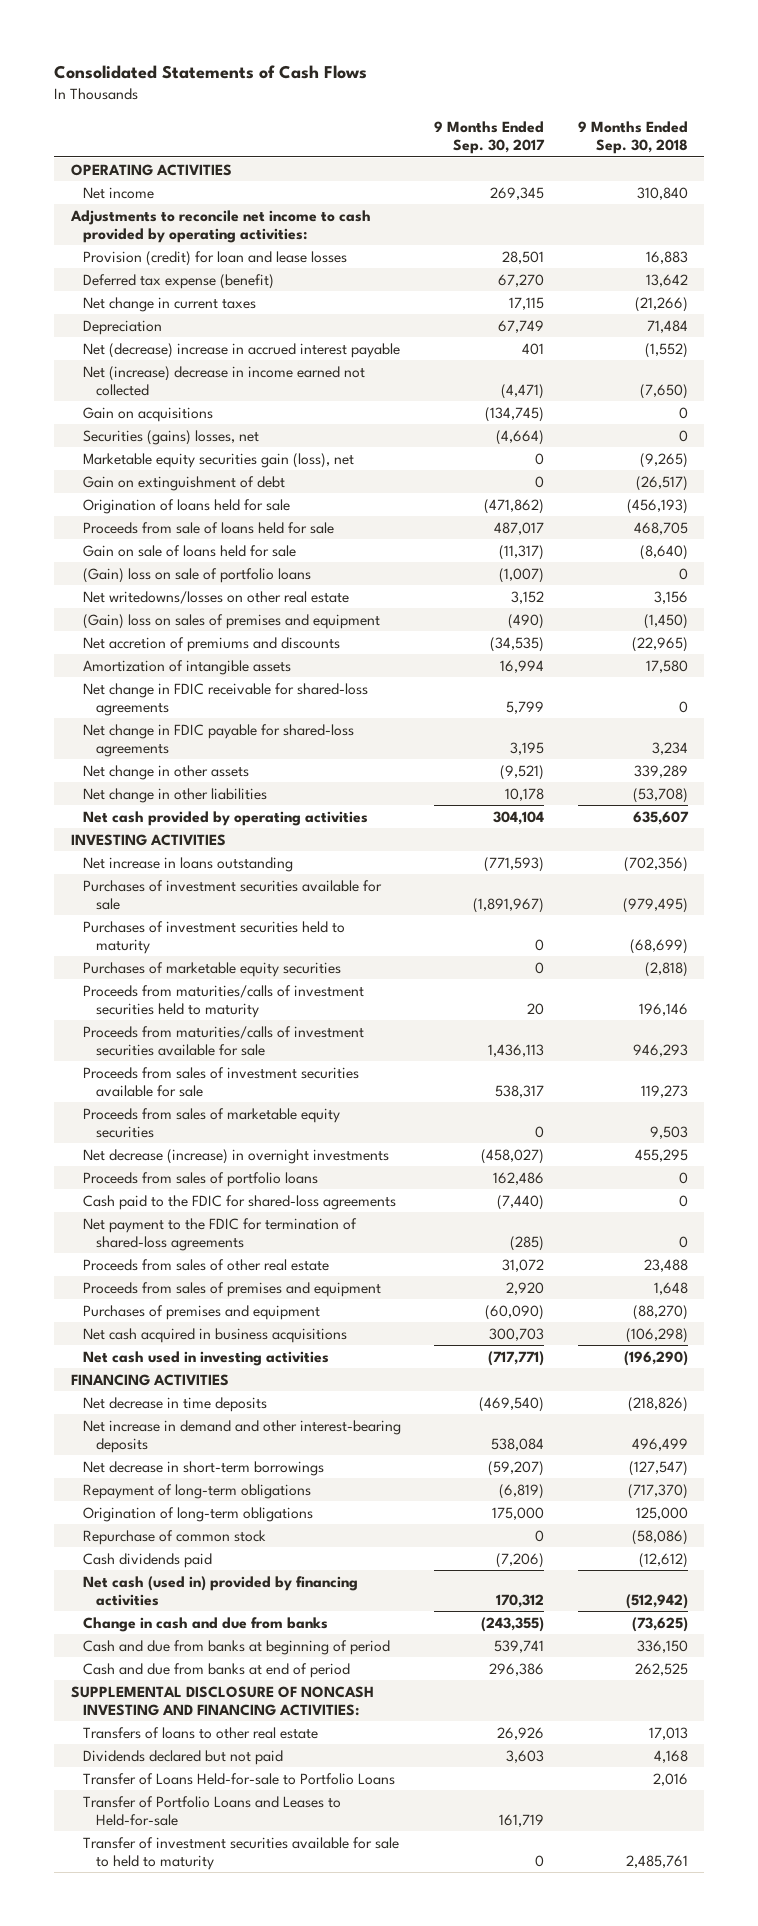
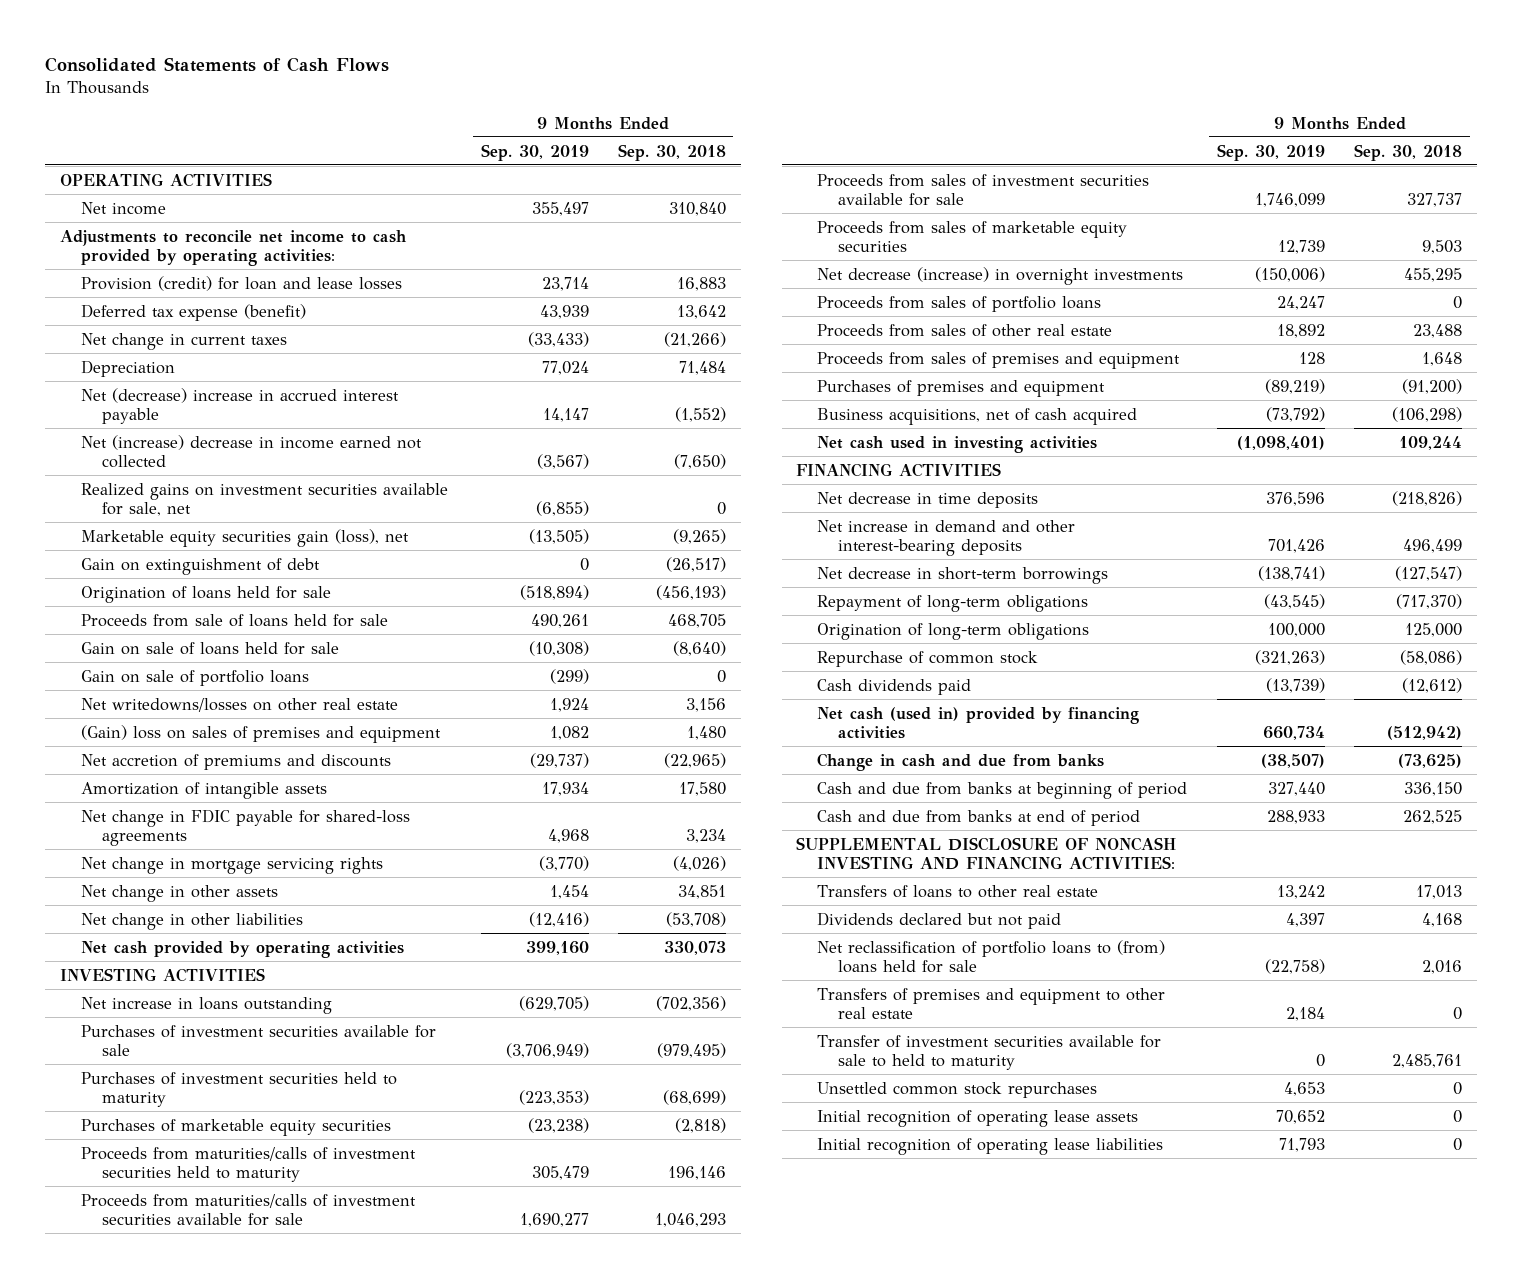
[434,120,546,155] 9 Months Ended Sep. 30, 2017 -> none
none -> [480,143,589,161] Sep. 30, 2019
[83,406,214,422] Gain on acquisitions -> none
[83,429,260,445] Securities (gains) losses, net -> none
none -> [80,482,448,516] Realized gains on investment securities available for sale, net
[83,567,312,583] (Gain) loss on sale of portfolio loans -> [80,669,309,686] Gain on sale of portfolio loans
[643,613,688,629] (1,450) -> [687,725,727,740] 1,480
[83,682,369,717] Net change in FDIC receivable for shared-loss agreements -> none
none -> [80,856,383,874] Net change in mortgage servicing rights
[633,764,688,778] 339,289 -> [678,884,727,899] 34,851
[632,810,689,825] 635,607 -> [664,940,727,955] 330,073
[632,1044,688,1058] 946,293 -> [655,1212,727,1227] 1,046,293
[640,1085,688,1099] 119,273 -> [1407,192,1463,207] 327,737
[83,1194,397,1210] Cash paid to the FDIC for shared-loss agreements -> none
[83,1217,358,1252] Net payment to the FDIC for termination of shared-loss agreements -> none
[632,1304,688,1320] (88,270) -> [1402,378,1463,394] (91,200)
[83,1327,348,1343] Net cash acquired in business acquisitions -> [817,407,1138,425] Business acquisitions, net of cash acquired
[623,1350,688,1366] (196,290) -> [1399,435,1463,450] 109,244
[83,1795,342,1827] Transfer of Portfolio Loans and Leases to Held-for-sale -> none
[83,1772,396,1785] Transfer of Loans Held-for-sale to Portfolio Loans -> [817,939,1166,973] Net reclassification of portfolio loans to (from) loans held for sale
none -> [817,987,1166,1019] Transfers of premises and equipment to other real estate
none -> [817,1081,1098,1098] Unsettled common stock repurchases
none -> [817,1109,1139,1127] Initial recognition of operating lease assets
none -> [817,1137,1164,1155] Initial recognition of operating lease liabilities

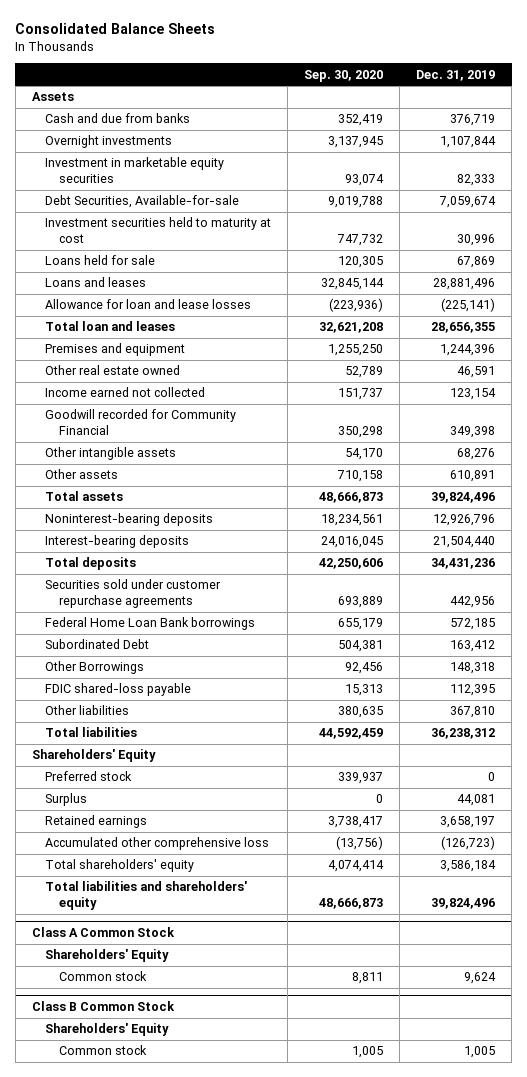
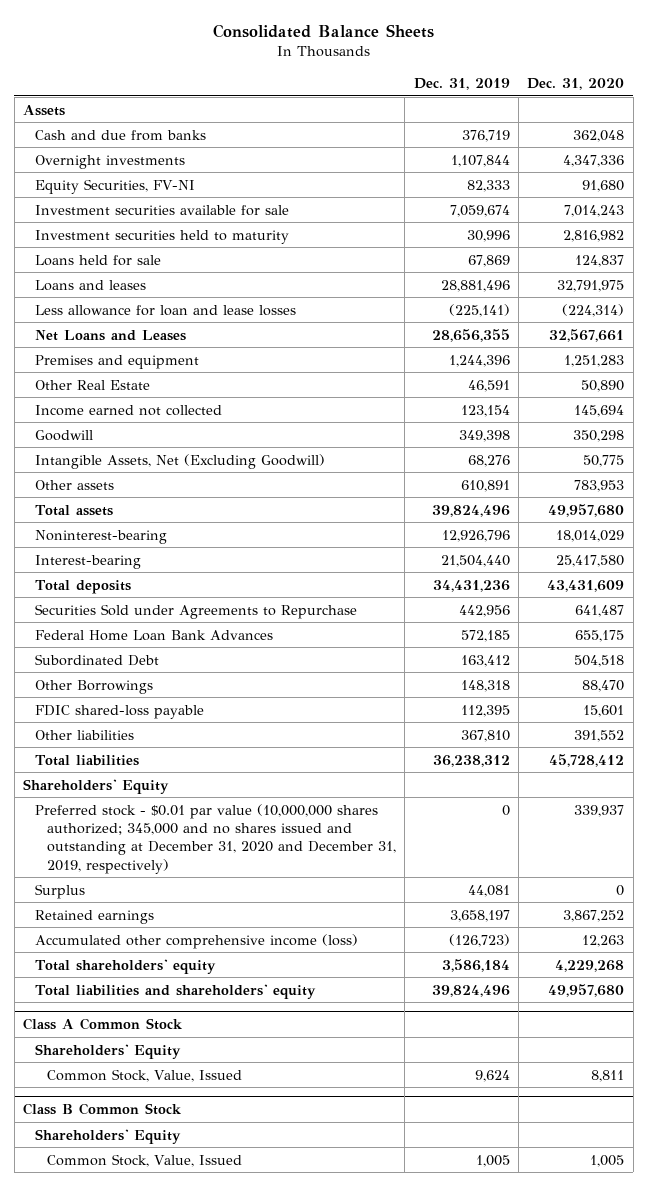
[304,69,384,82] Sep. 30, 2020 -> none
none -> [527,78,625,91] Dec. 31, 2020
[45,157,225,183] Investment in marketable equity securities -> [35,178,196,194] Equity Securities, FV-NI
[45,195,240,209] Debt Securities, Available-for-sale -> [35,204,290,216] Investment securities available for sale
[45,217,272,243] Investment securities held to maturity at cost -> [35,229,290,244] Investment securities held to maturity
[45,299,252,310] Allowance for loan and lease losses -> [35,304,297,316] Less allowance for loan and lease losses
[45,321,176,332] Total loan and leases -> [35,329,187,341] Net Loans and Leases
[45,365,181,376] Other real estate owned -> [35,379,151,390] Other Real Estate
[45,409,237,435] Goodwill recorded for Community Financial -> [35,429,94,441] Goodwill
[45,447,177,461] Other intangible assets -> [35,453,326,469] Intangible Assets, Net (Excluding Goodwill)
[45,513,214,527] Noninterest-bearing deposits -> [35,529,168,544] Noninterest-bearing
[45,535,190,549] Interest-bearing deposits -> [35,554,142,569] Interest-bearing
[45,579,222,608] Securities sold under customer repurchase agreements -> [35,603,358,619] Securities Sold under Agreements to Repurchase
[45,617,256,631] Federal Home Loan Bank borrowings -> [35,629,274,641] Federal Home Loan Bank Advances
[45,771,133,782] Preferred stock -> [35,803,396,874] Preferred stock - $0.01 par value (10,000,000 shares authorized; 345,000 and no shares issued and outstanding at December 31, 2020 and December 31, 2019, respectively)
[45,837,270,851] Accumulated other comprehensive loss -> [35,933,359,949] Accumulated other comprehensive income (loss)
[58,971,147,982] Common stock -> [46,1068,242,1082] Common Stock, Value, Issued
[58,1045,147,1056] Common stock -> [46,1153,242,1167] Common Stock, Value, Issued

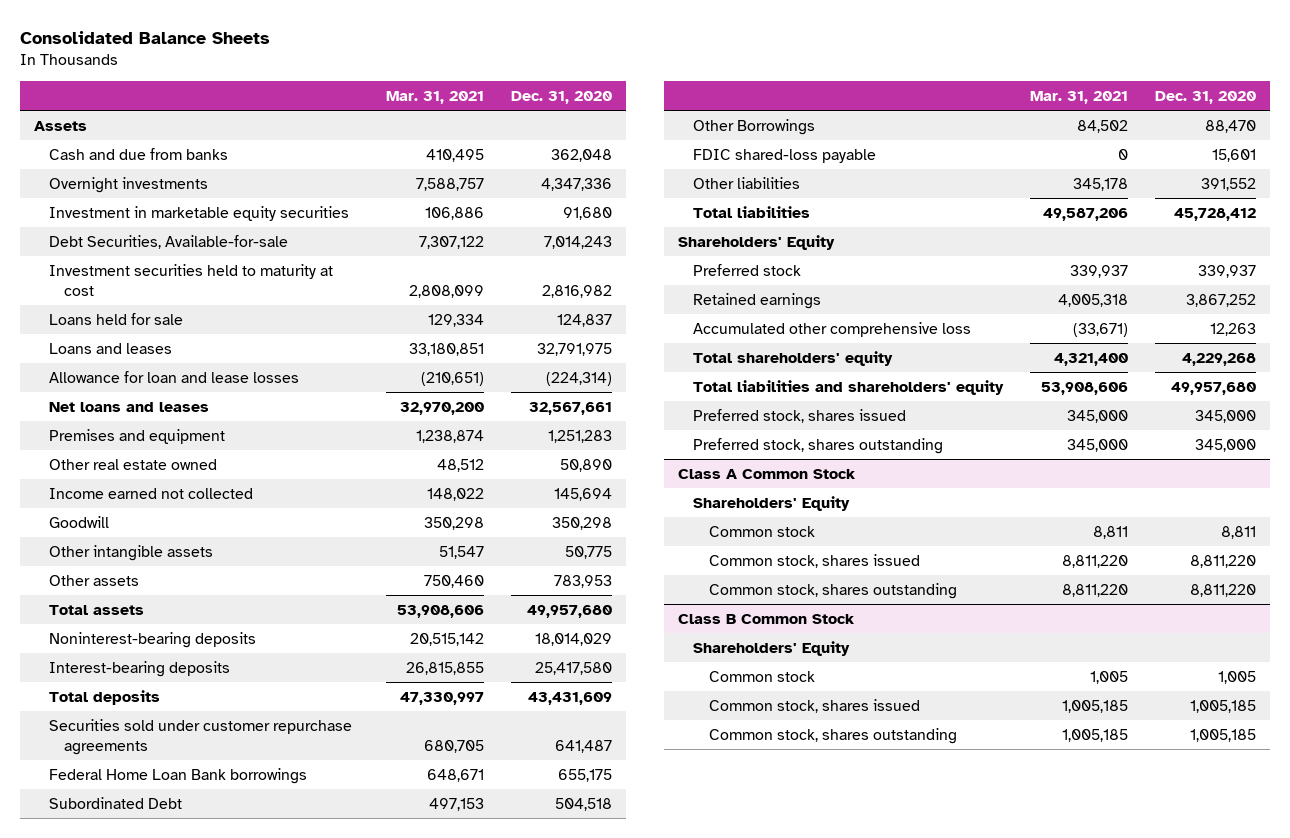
[413,78,510,91] Dec. 31, 2019 -> none
none -> [385,90,484,104] Mar. 31, 2021
[35,178,196,194] Equity Securities, FV-NI -> [48,205,349,221] Investment in marketable equity securities
[35,204,290,216] Investment securities available for sale -> [48,234,288,249] Debt Securities, Available-for-sale
[35,229,290,244] Investment securities held to maturity -> [48,263,333,297] Investment securities held to maturity at cost
[35,304,297,316] Less allowance for loan and lease losses -> [48,370,299,383] Allowance for loan and lease losses
[35,329,187,341] Net Loans and Leases -> [48,401,209,412] Net loans and leases
[35,379,151,390] Other Real Estate -> [48,458,217,470] Other real estate owned
[35,453,326,469] Intangible Assets, Net (Excluding Goodwill) -> [48,544,213,561] Other intangible assets
[35,529,168,544] Noninterest-bearing -> [48,631,256,648] Noninterest-bearing deposits
[35,554,142,569] Interest-bearing -> [48,660,230,677] Interest-bearing deposits
[35,603,358,619] Securities Sold under Agreements to Repurchase -> [48,718,352,756] Securities sold under customer repurchase agreements
[35,629,274,641] Federal Home Loan Bank Advances -> [48,767,307,784] Federal Home Loan Bank borrowings
[35,883,86,899] Surplus -> none
[35,803,396,874] Preferred stock - $0.01 par value (10,000,000 shares authorized; 345,000 and no shares issued and outstanding at December 31, 2020 and December 31, 2019, respectively) -> [693,263,802,276] Preferred stock
[35,933,359,949] Accumulated other comprehensive income (loss) -> [693,321,972,337] Accumulated other comprehensive loss
none -> [693,408,907,423] Preferred stock, shares issued
none -> [693,437,944,454] Preferred stock, shares outstanding
[46,1068,242,1082] Common Stock, Value, Issued -> [708,525,815,537] Common stock
none -> [708,553,920,568] Common stock, shares issued
none -> [708,582,957,599] Common stock, shares outstanding
[46,1153,242,1167] Common Stock, Value, Issued -> [708,670,815,682] Common stock
none -> [708,698,920,713] Common stock, shares issued
none -> [708,727,957,744] Common stock, shares outstanding

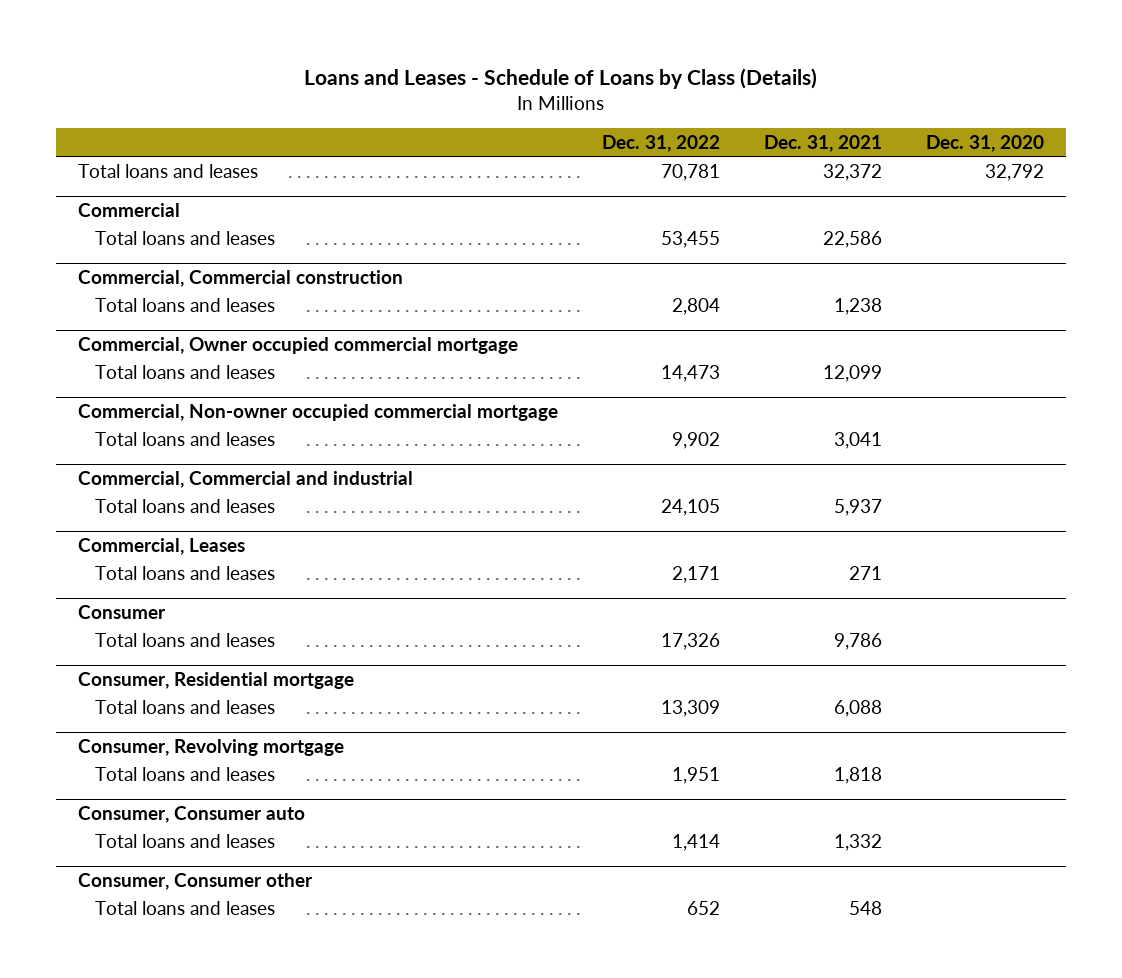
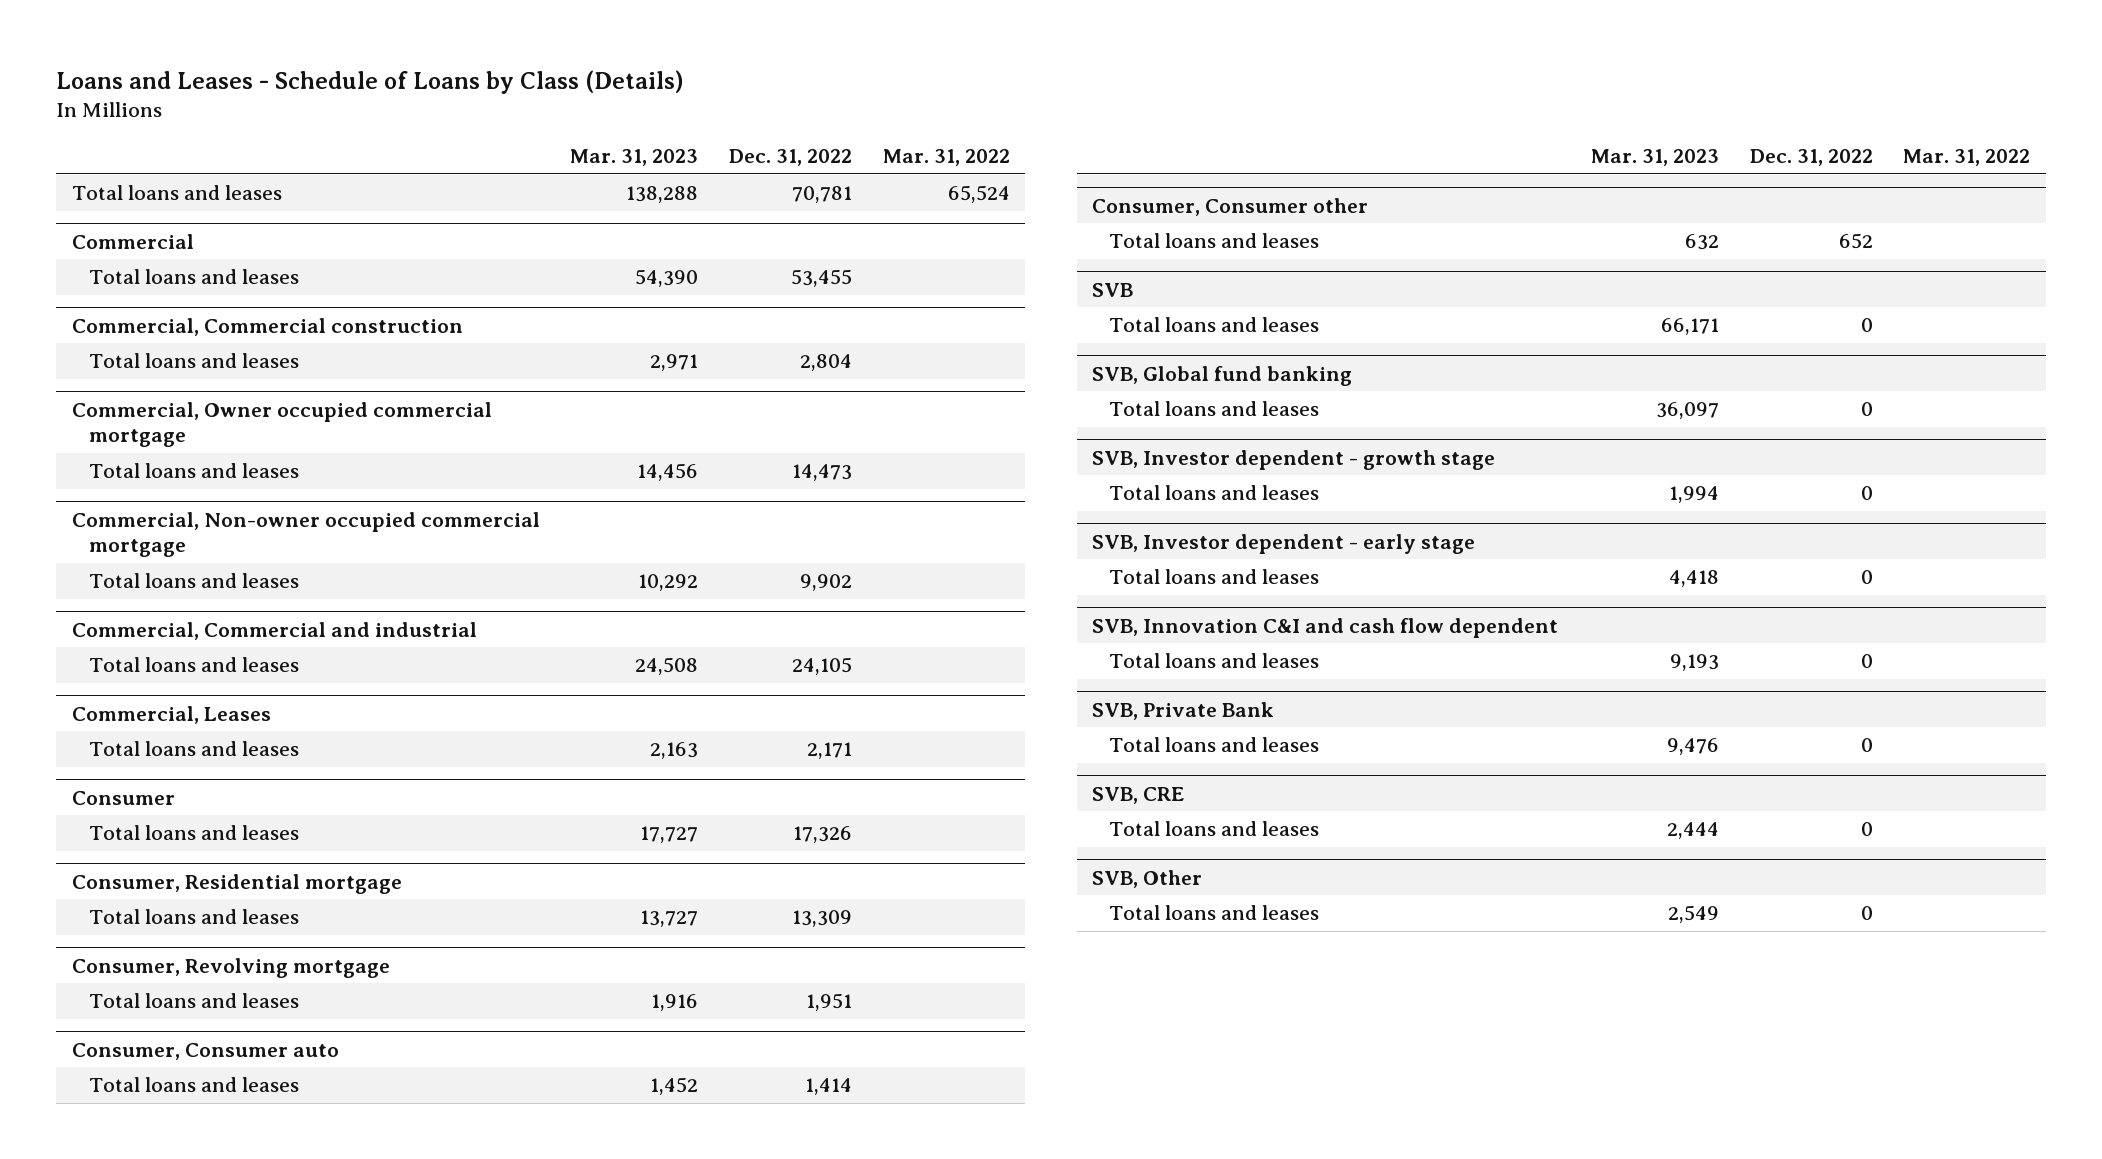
[764,134,883,152] Dec. 31, 2021 -> none
[926,134,1045,152] Dec. 31, 2020 -> none
none -> [570,149,699,167] Mar. 31, 2023
none -> [882,149,1010,167] Mar. 31, 2022
none -> [1092,282,1134,297] SVB
none -> [1109,317,1320,333] Total loans and leases
none -> [1092,365,1353,386] SVB, Global fund banking
none -> [1109,401,1320,417] Total loans and leases
none -> [1092,449,1496,470] SVB, Investor dependent - growth stage
none -> [1109,485,1320,501] Total loans and leases
none -> [1092,533,1476,554] SVB, Investor dependent - early stage
none -> [1109,569,1320,585] Total loans and leases
none -> [1092,617,1559,638] SVB, Innovation C&I and cash flow dependent
none -> [1109,653,1320,669] Total loans and leases
none -> [1092,701,1275,720] SVB, Private Bank
none -> [1109,737,1320,753] Total loans and leases
none -> [1092,786,1185,804] SVB, CRE
none -> [1109,821,1320,837] Total loans and leases
none -> [1092,869,1203,888] SVB, Other
none -> [1109,905,1320,921] Total loans and leases

